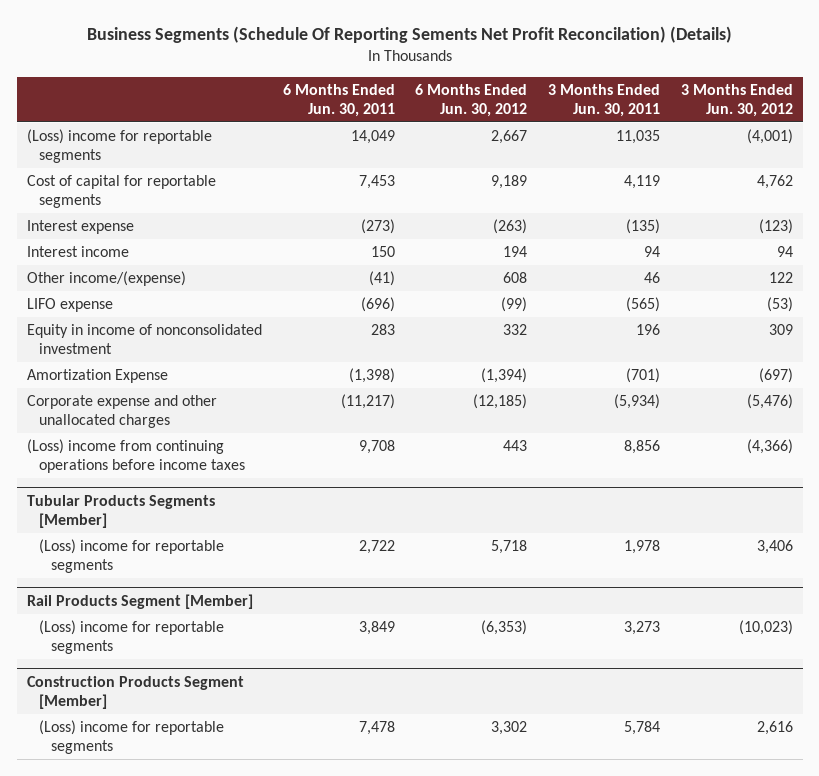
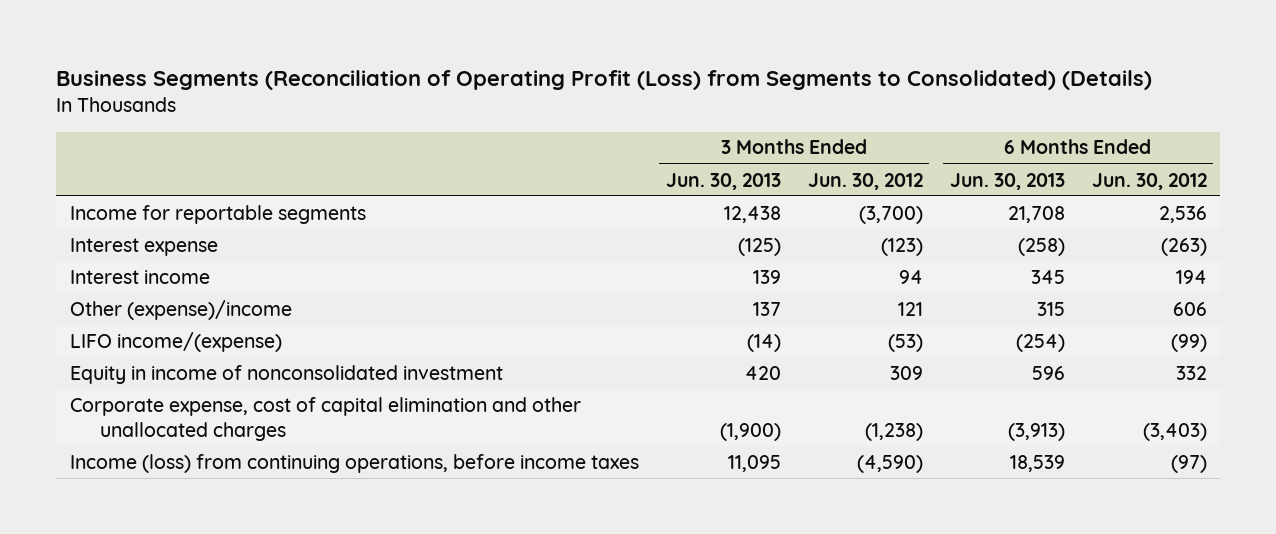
[86,26,732,44] Business Segments (Schedule Of Reporting Sements Net Profit Reconcilation) (Details) -> [56,70,1153,91] Business Segments (Reconciliation of Operating Profit (Loss) from Segments to Consolidated) (Details)
[282,83,395,117] 6 Months Ended Jun. 30, 2011 -> none
[547,83,660,117] 3 Months Ended Jun. 30, 2011 -> none
none -> [665,172,781,190] Jun. 30, 2013
none -> [949,172,1065,190] Jun. 30, 2013
[26,175,216,209] Cost of capital for reportable segments -> none
[26,129,212,164] (Loss) income for reportable segments -> [69,204,366,224] Income for reportable segments
[491,130,528,145] 2,667 -> [1158,205,1207,223] 2,536
[746,129,793,145] (4,001) -> [858,205,923,224] (3,700)
[26,271,186,287] Other income/(expense) -> [69,299,292,320] Other (expense)/income
[503,272,528,284] 608 -> [1172,301,1207,316] 606
[768,272,793,284] 122 -> [897,301,923,316] 121
[26,298,113,313] LIFO expense -> [69,331,282,352] LIFO income/(expense)
[26,369,168,384] Amortization Expense -> none
[26,494,215,528] Tubular Products Segments [Member] -> none
[38,539,224,574] (Loss) income for reportable segments -> none
[26,593,253,609] Rail Products Segment [Member] -> none
[38,620,224,655] (Loss) income for reportable segments -> none
[26,675,244,709] Construction Products Segment [Member] -> none
[38,720,224,755] (Loss) income for reportable segments -> none
[26,395,217,429] Corporate expense and other unallocated charges -> [69,396,581,441] Corporate expense, cost of capital elimination and other unallocated charges
[473,394,528,410] (12,185) -> [1142,422,1207,441] (3,403)
[746,394,793,410] (5,476) -> [864,422,923,441] (1,238)
[26,439,245,474] (Loss) income from continuing operations before income taxes -> [69,453,639,473] Income (loss) from continuing operations, before income taxes
[503,440,528,452] 443 -> [1170,454,1207,473] (97)
[746,439,793,455] (4,366) -> [856,454,923,473] (4,590)

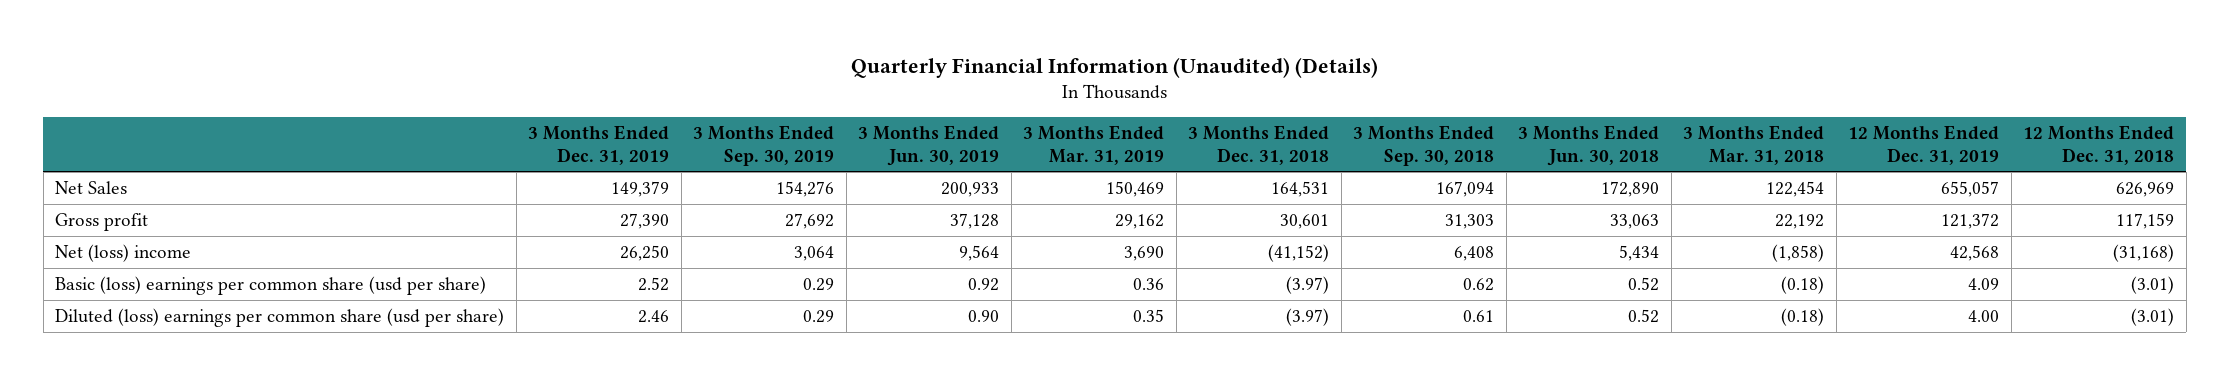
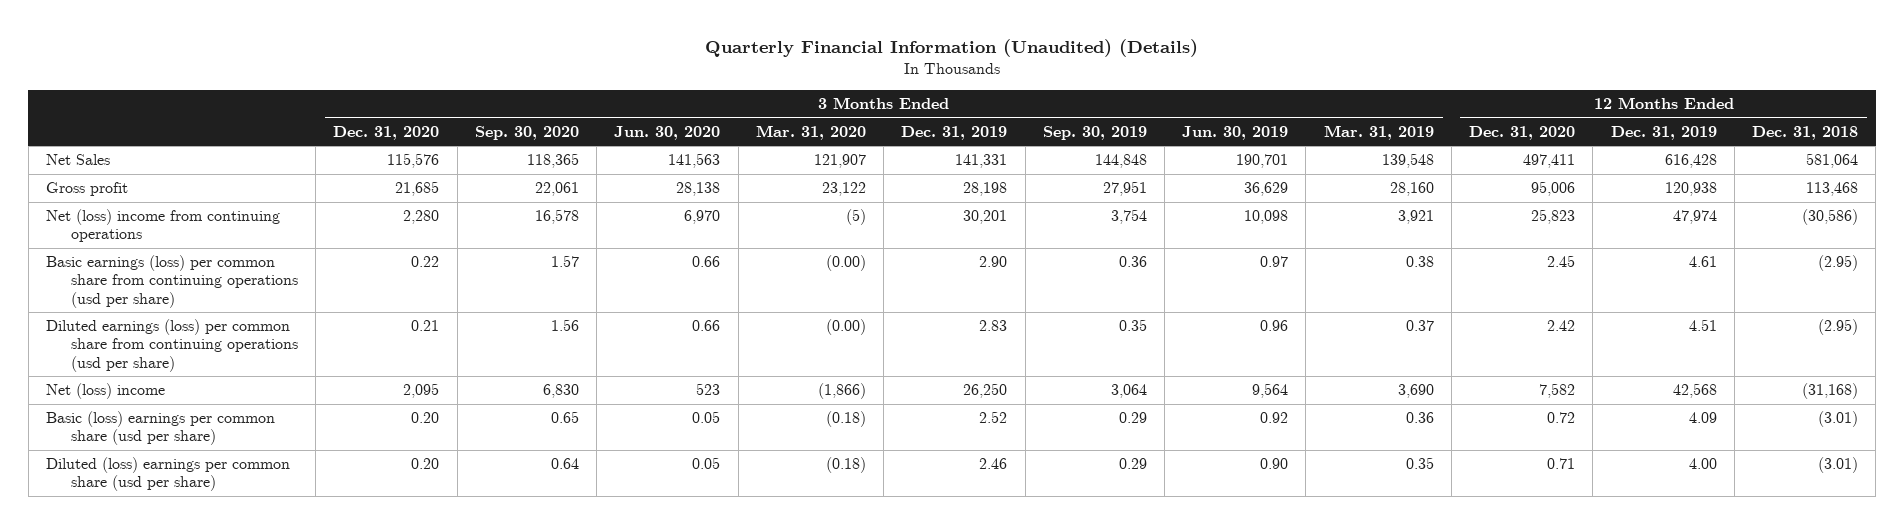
[1188,124,1330,165] 3 Months Ended Dec. 31, 2018 -> none
[1353,124,1495,166] 3 Months Ended Sep. 30, 2018 -> none
[1518,124,1660,166] 3 Months Ended Jun. 30, 2018 -> none
[1683,124,1825,165] 3 Months Ended Mar. 31, 2018 -> none
none -> [333,125,440,140] Dec. 31, 2020
none -> [474,125,579,140] Sep. 30, 2020
none -> [614,125,721,140] Jun. 30, 2020
none -> [755,124,866,140] Mar. 31, 2020
none -> [1469,125,1576,140] Dec. 31, 2020
[611,180,670,197] 149,379 -> [955,154,1008,169] 141,331
[776,180,835,197] 154,276 -> [1094,154,1147,169] 144,848
[941,181,1000,197] 200,933 -> [1236,154,1289,169] 190,701
[1106,180,1165,197] 150,469 -> [1381,153,1434,169] 139,548
[1941,180,2000,197] 655,057 -> [1664,154,1717,169] 616,428
[2116,181,2175,197] 626,969 -> [1805,153,1858,169] 581,064
[620,212,670,229] 27,390 -> [963,182,1008,197] 28,198
[785,212,835,229] 27,692 -> [1102,181,1147,197] 27,951
[950,212,1000,229] 37,128 -> [1244,182,1289,197] 36,629
[1115,213,1165,229] 29,162 -> [1389,182,1434,197] 28,160
[1941,212,2000,229] 121,372 -> [1664,182,1717,197] 120,938
[2116,212,2175,229] 117,159 -> [1805,182,1858,197] 113,468
none -> [46,209,281,243] Net (loss) income from continuing operations
none -> [46,255,299,308] Basic earnings (loss) per common share from continuing operations (usd per share)
none -> [46,319,299,372] Diluted earnings (loss) per common share from continuing operations (usd per share)

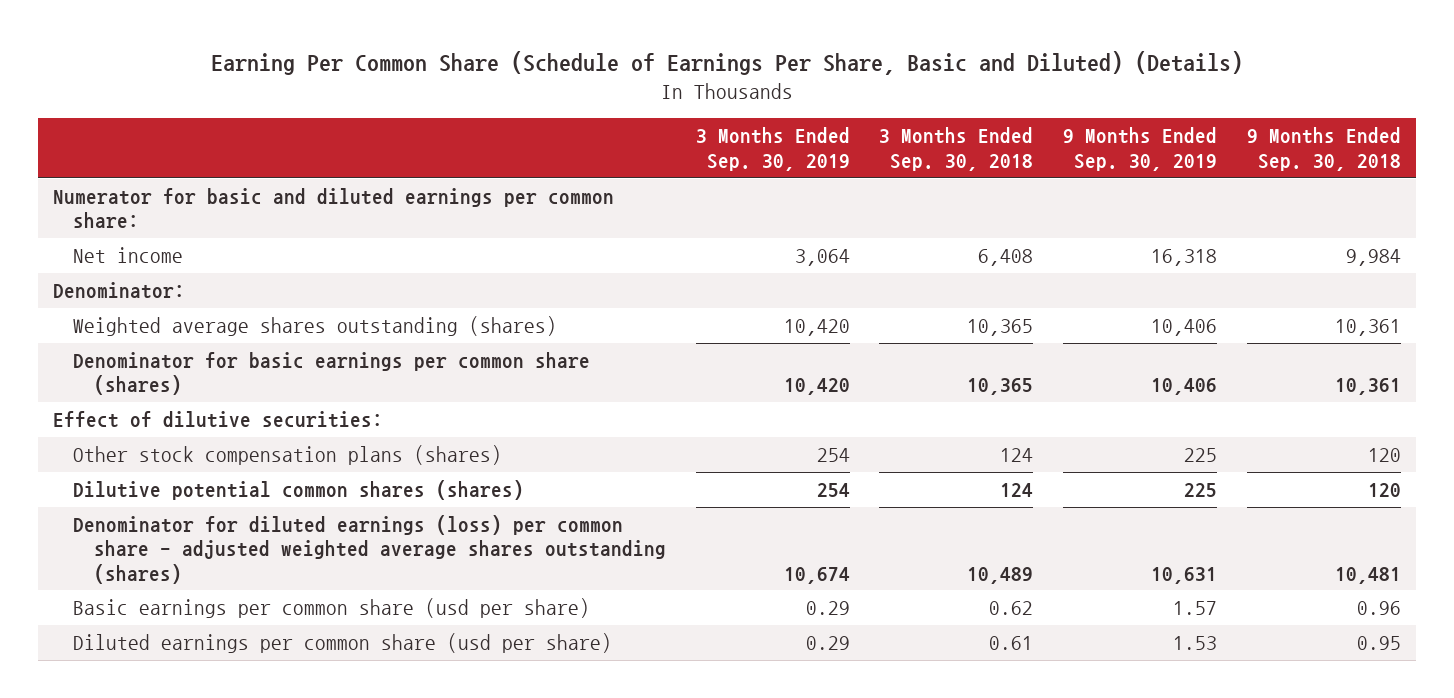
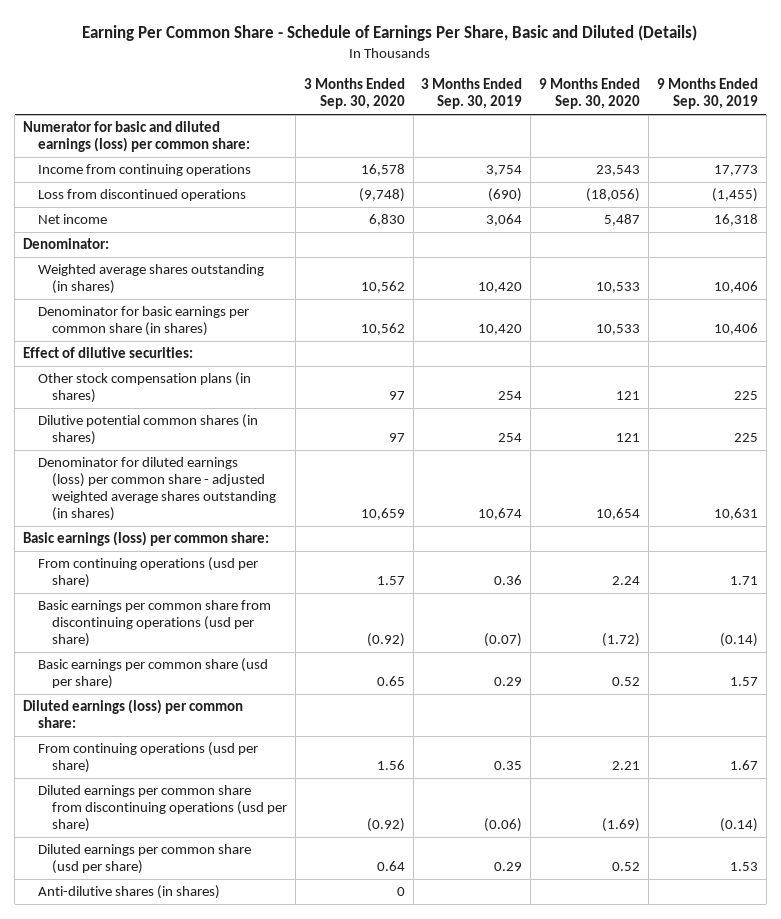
[210,50,1243,75] Earning Per Common Share (Schedule of Earnings Per Share, Basic and Diluted) (Details) -> [82,24,698,41] Earning Per Common Share - Schedule of Earnings Per Share, Basic and Diluted (Details)
[879,127,1034,171] 3 Months Ended Sep. 30, 2018 -> none
[1246,127,1401,171] 9 Months Ended Sep. 30, 2018 -> none
none -> [303,78,405,110] 3 Months Ended Sep. 30, 2020
none -> [539,78,641,110] 9 Months Ended Sep. 30, 2020
[52,188,614,229] Numerator for basic and diluted earnings per common share: -> [23,121,250,153] Numerator for basic and diluted earnings (loss) per common share:
none -> [37,164,251,177] Income from continuing operations
none -> [37,189,246,202] Loss from discontinued operations
[73,316,558,337] Weighted average shares outstanding (shares) -> [37,264,264,295] Weighted average shares outstanding (in shares)
[73,352,591,396] Denominator for basic earnings per common share (shares) -> [37,306,249,337] Denominator for basic earnings per common share (in shares)
[73,445,503,466] Other stock compensation plans (shares) -> [37,372,251,404] Other stock compensation plans (in shares)
[73,480,525,501] Dilutive potential common shares (shares) -> [37,414,258,446] Dilutive potential common shares (in shares)
[73,515,666,584] Denominator for diluted earnings (loss) per common share - adjusted weighted average shares outstanding (shares) -> [37,457,277,522] Denominator for diluted earnings (loss) per common share - adjusted weighted average shares outstanding (in shares)
none -> [23,531,270,547] Basic earnings (loss) per common share:
none -> [37,557,258,589] From continuing operations (usd per share)
none -> [37,600,271,648] Basic earnings per common share from discontinuing operations (usd per share)
none -> [23,699,244,729] Diluted earnings (loss) per common share:
none -> [37,742,258,774] From continuing operations (usd per share)
none -> [37,785,288,833] Diluted earnings per common share from discontinuing operations (usd per share)
none -> [37,885,220,900] Anti-dilutive shares (in shares)

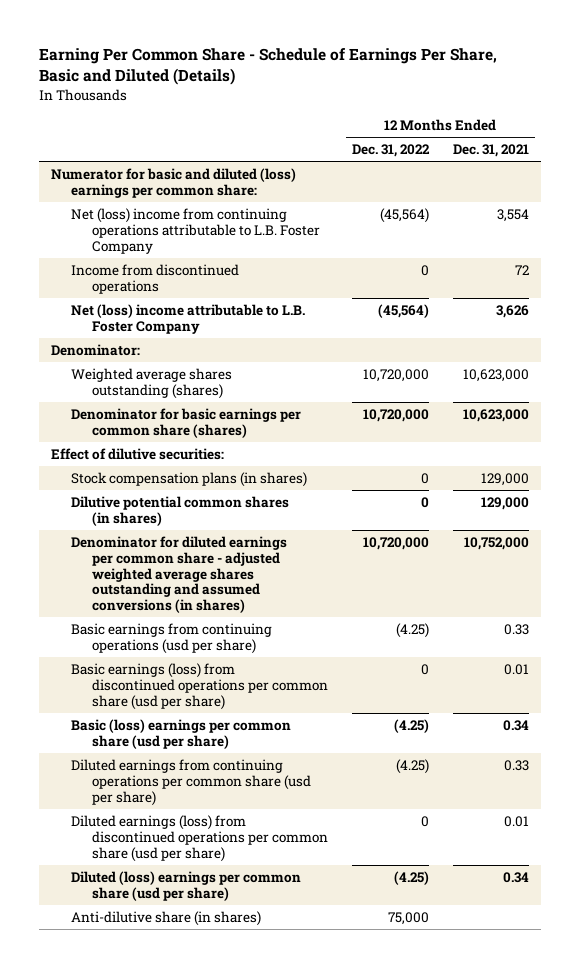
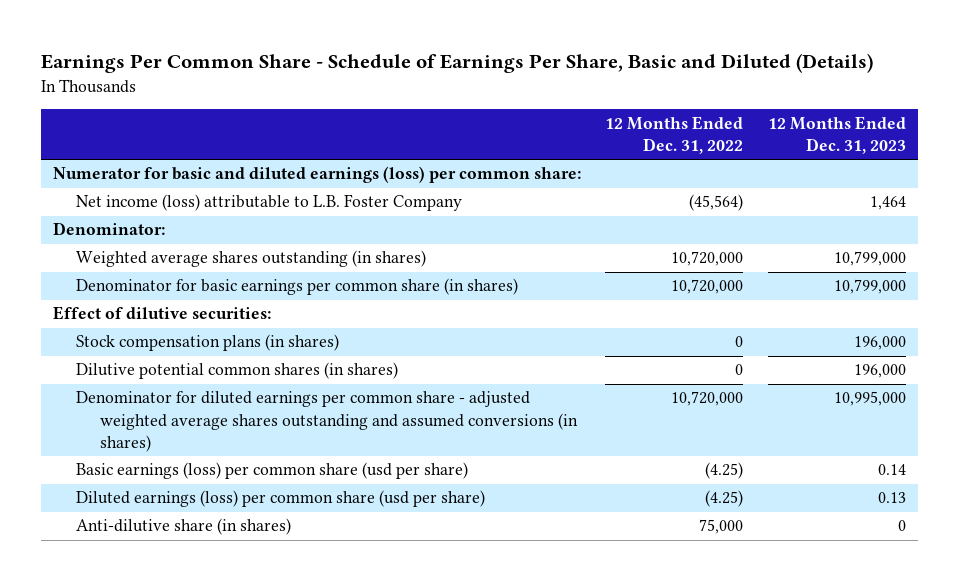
[39,48,498,86] Earning Per Common Share - Schedule of Earnings Per Share, Basic and Diluted (Details) -> [40,52,873,73] Earnings Per Common Share - Schedule of Earnings Per Share, Basic and Diluted (Details)
[452,144,529,158] Dec. 31, 2021 -> none
none -> [768,115,907,155] 12 Months Ended Dec. 31, 2023
[71,207,320,254] Net (loss) income from continuing operations attributable to L.B. Foster Company -> none
[71,263,240,294] Income from discontinued operations -> none
[51,167,297,198] Numerator for basic and diluted (loss) earnings per common share: -> [52,166,581,184] Numerator for basic and diluted earnings (loss) per common share:
[71,303,306,334] Net (loss) income attributable to L.B. Foster Company -> [76,194,463,212] Net income (loss) attributable to L.B. Foster Company
[71,367,233,399] Weighted average shares outstanding (shares) -> [76,250,427,268] Weighted average shares outstanding (in shares)
[71,407,302,438] Denominator for basic earnings per common share (shares) -> [76,278,519,296] Denominator for basic earnings per common share (in shares)
[71,622,273,654] Basic earnings from continuing operations (usd per share) -> none
[71,662,328,710] Basic earnings (loss) from discontinued operations per common share (usd per share) -> none
[71,758,311,806] Diluted earnings from continuing operations per common share (usd per share) -> none
[71,814,328,862] Diluted earnings (loss) from discontinued operations per common share (usd per share) -> none
[71,718,292,749] Basic (loss) earnings per common share (usd per share) -> [76,462,469,480] Basic earnings (loss) per common share (usd per share)
[71,870,302,901] Diluted (loss) earnings per common share (usd per share) -> [76,490,486,508] Diluted earnings (loss) per common share (usd per share)

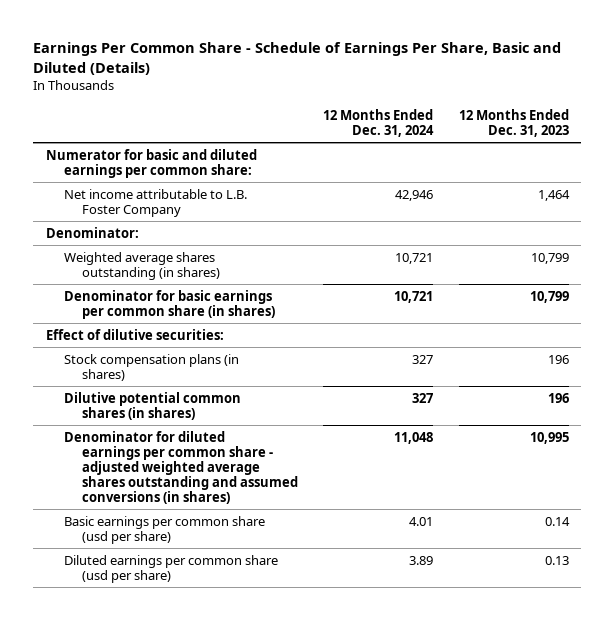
[605,115,744,155] 12 Months Ended Dec. 31, 2022 -> none
none -> [323,108,435,137] 12 Months Ended Dec. 31, 2024
[52,166,581,184] Numerator for basic and diluted earnings (loss) per common share: -> [46,148,258,178] Numerator for basic and diluted earnings per common share:
[76,194,463,212] Net income (loss) attributable to L.B. Foster Company -> [63,188,247,217] Net income attributable to L.B. Foster Company
[834,251,907,267] 10,799,000 -> [530,252,569,264] 10,799
[834,279,907,295] 10,799,000 -> [529,290,569,303] 10,799
[76,518,292,536] Anti-dilutive share (in shares) -> none
[854,336,907,351] 196,000 -> [547,354,569,364] 196
[854,364,907,379] 196,000 -> [547,392,569,403] 196
[834,391,907,407] 10,995,000 -> [529,431,569,444] 10,995
[76,462,469,480] Basic earnings (loss) per common share (usd per share) -> [63,515,265,544] Basic earnings per common share (usd per share)
[76,490,486,508] Diluted earnings (loss) per common share (usd per share) -> [63,554,278,583] Diluted earnings per common share (usd per share)

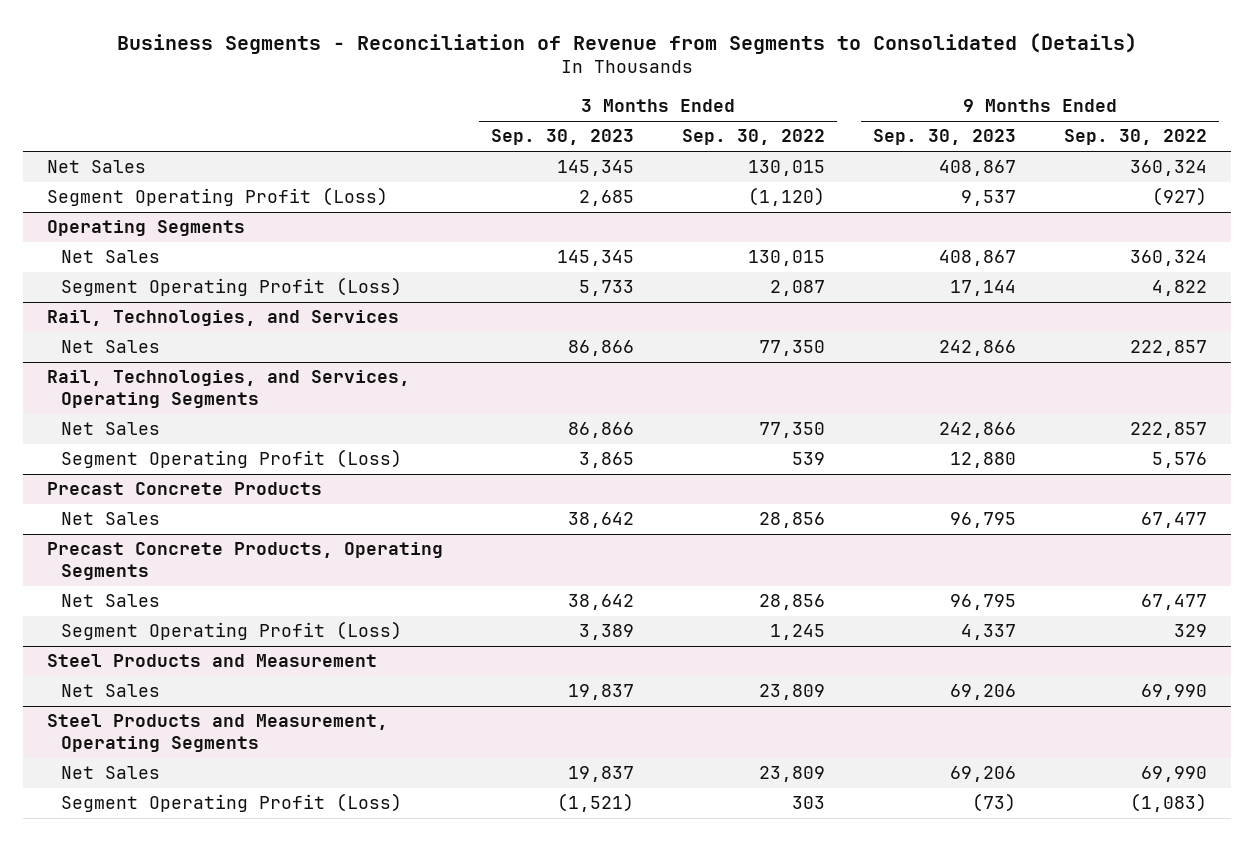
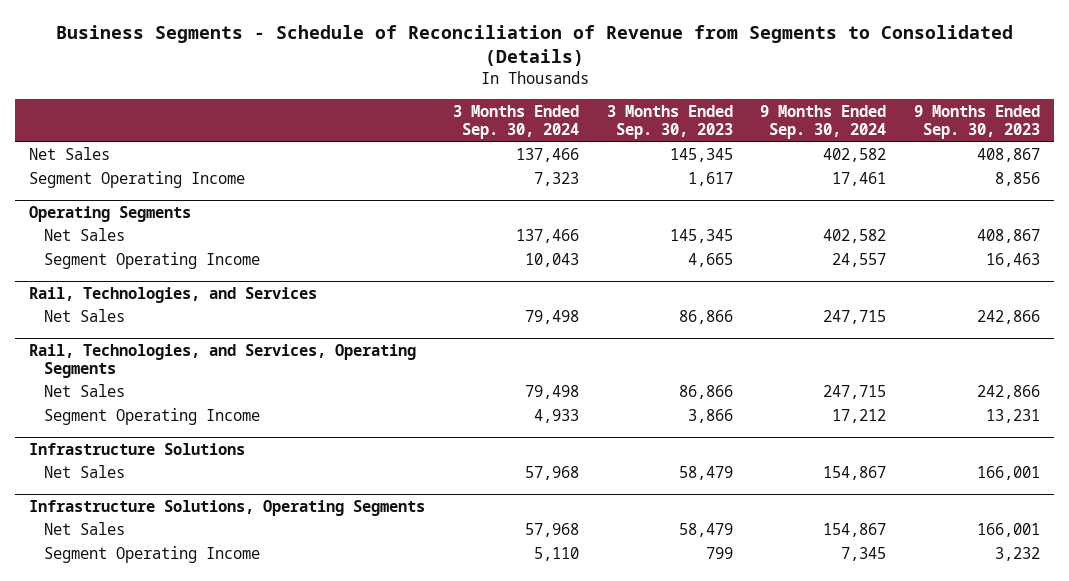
[117,32,1138,54] Business Segments - Reconciliation of Revenue from Segments to Consolidated (Details) -> [55,25,1013,67] Business Segments - Schedule of Reconciliation of Revenue from Segments to Consolidated (Details)
[682,129,826,146] Sep. 30, 2022 -> none
[1064,129,1208,146] Sep. 30, 2022 -> none
none -> [452,104,579,140] 3 Months Ended Sep. 30, 2024
none -> [760,104,887,140] 9 Months Ended Sep. 30, 2024
[46,187,388,207] Segment Operating Profit (Loss) -> [28,171,245,189] Segment Operating Income
[578,190,634,207] 2,685 -> [687,172,733,187] 1,617
[961,190,1017,207] 9,537 -> [995,172,1041,187] 8,856
[61,277,403,297] Segment Operating Profit (Loss) -> [44,252,261,270] Segment Operating Income
[578,280,634,297] 5,733 -> [687,253,733,268] 4,665
[950,280,1017,297] 17,144 -> [986,253,1041,268] 16,463
[46,482,322,496] Precast Concrete Products -> none
[46,542,443,581] Precast Concrete Products, Operating Segments -> none
[46,654,377,668] Steel Products and Measurement -> none
[61,684,161,698] Net Sales -> none
[46,714,388,753] Steel Products and Measurement, Operating Segments -> none
[61,766,161,780] Net Sales -> none
[61,793,403,813] Segment Operating Profit (Loss) -> none
[61,449,403,469] Segment Operating Profit (Loss) -> [44,408,261,426] Segment Operating Income
[578,452,634,469] 3,865 -> [687,409,733,424] 3,866
[950,452,1017,469] 12,880 -> [986,409,1041,424] 13,231
none -> [28,442,245,455] Infrastructure Solutions
[567,512,634,529] 38,642 -> [678,466,733,481] 58,479
[950,512,1017,529] 96,795 -> [977,466,1041,481] 166,001
none -> [28,499,425,516] Infrastructure Solutions, Operating Segments
[567,594,634,611] 38,642 -> [678,523,733,538] 58,479
[950,594,1017,611] 96,795 -> [977,523,1041,538] 166,001
[61,621,403,641] Segment Operating Profit (Loss) -> [44,546,261,564] Segment Operating Income
[578,624,634,641] 3,389 -> [705,547,733,560] 799
[961,624,1017,641] 4,337 -> [995,547,1041,562] 3,232

